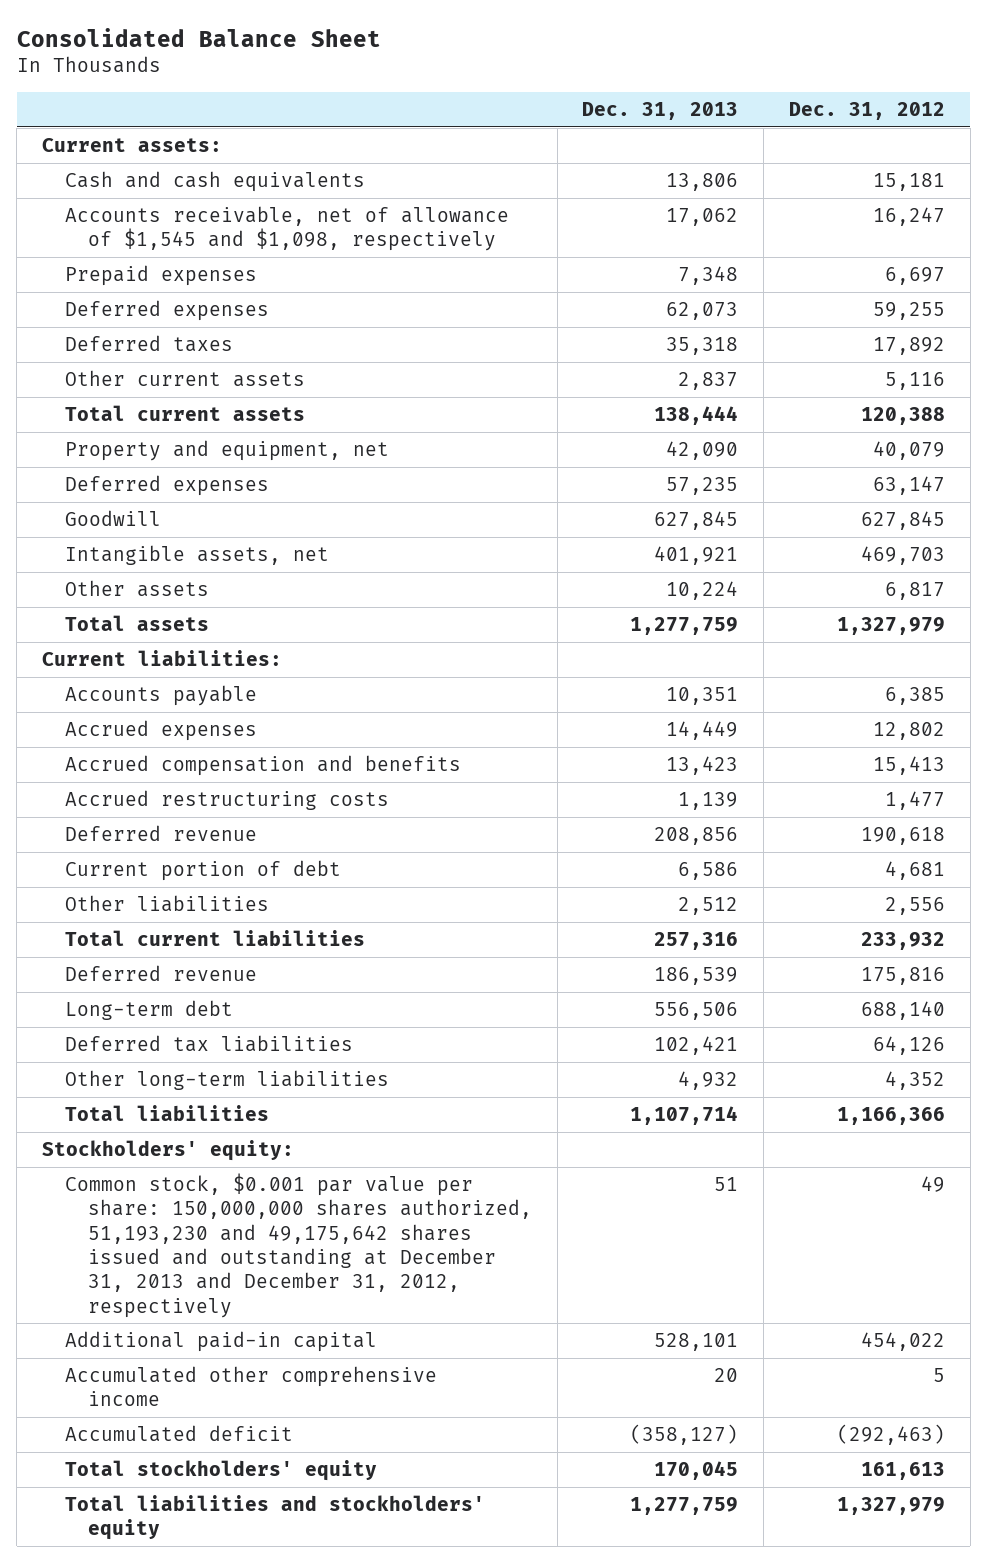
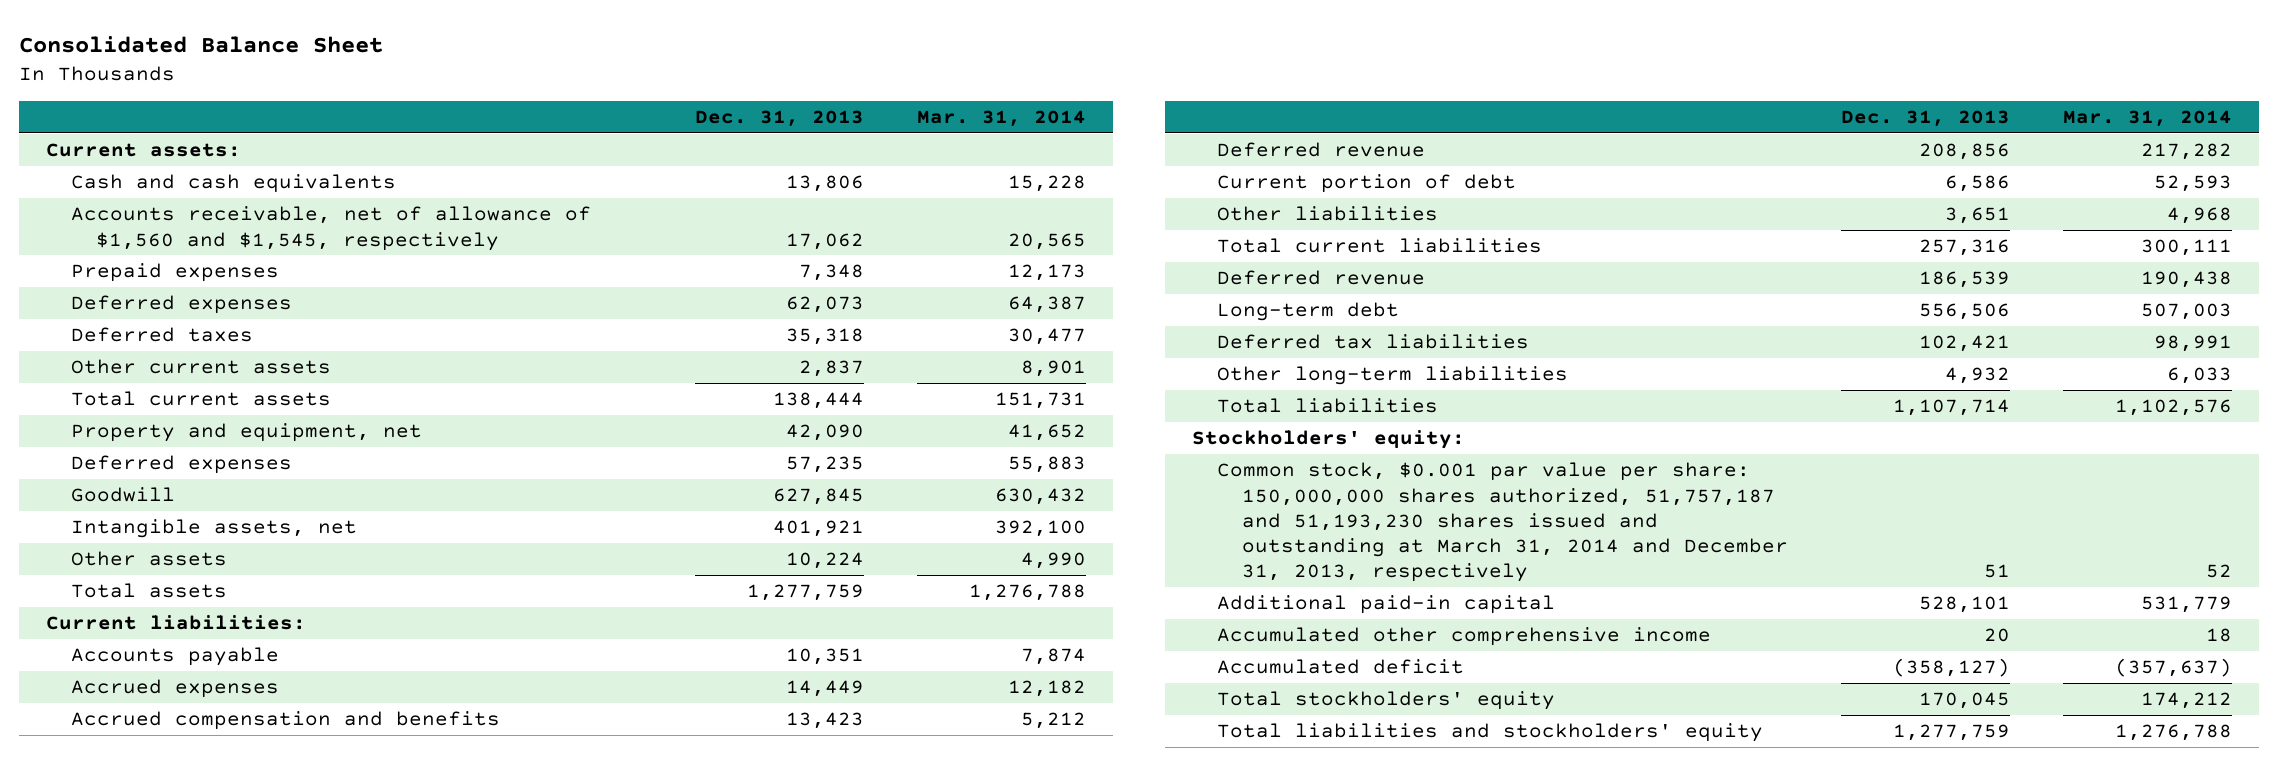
[789,101,946,120] Dec. 31, 2012 -> none
none -> [917,110,1087,128] Mar. 31, 2014
[64,206,509,252] Accounts receivable, net of allowance of $1,545 and $1,098, respectively -> [71,206,592,251] Accounts receivable, net of allowance of $1,560 and $1,545, respectively
[64,790,389,811] Accrued restructuring costs -> none
[678,897,739,916] 2,512 -> [1945,207,2011,225] 3,651
[64,1173,532,1318] Common stock, $0.001 par value per share: 150,000,000 shares authorized, 51,193,230 and 49,175,642 shares issued and outstanding at December 31, 2013 and December 31, 2012, respectively -> [1216,462,1789,583] Common stock, $0.001 par value per share: 150,000,000 shares authorized, 51,757,187 and 51,193,230 shares issued and outstanding at March 31, 2014 and December 31, 2013, respectively

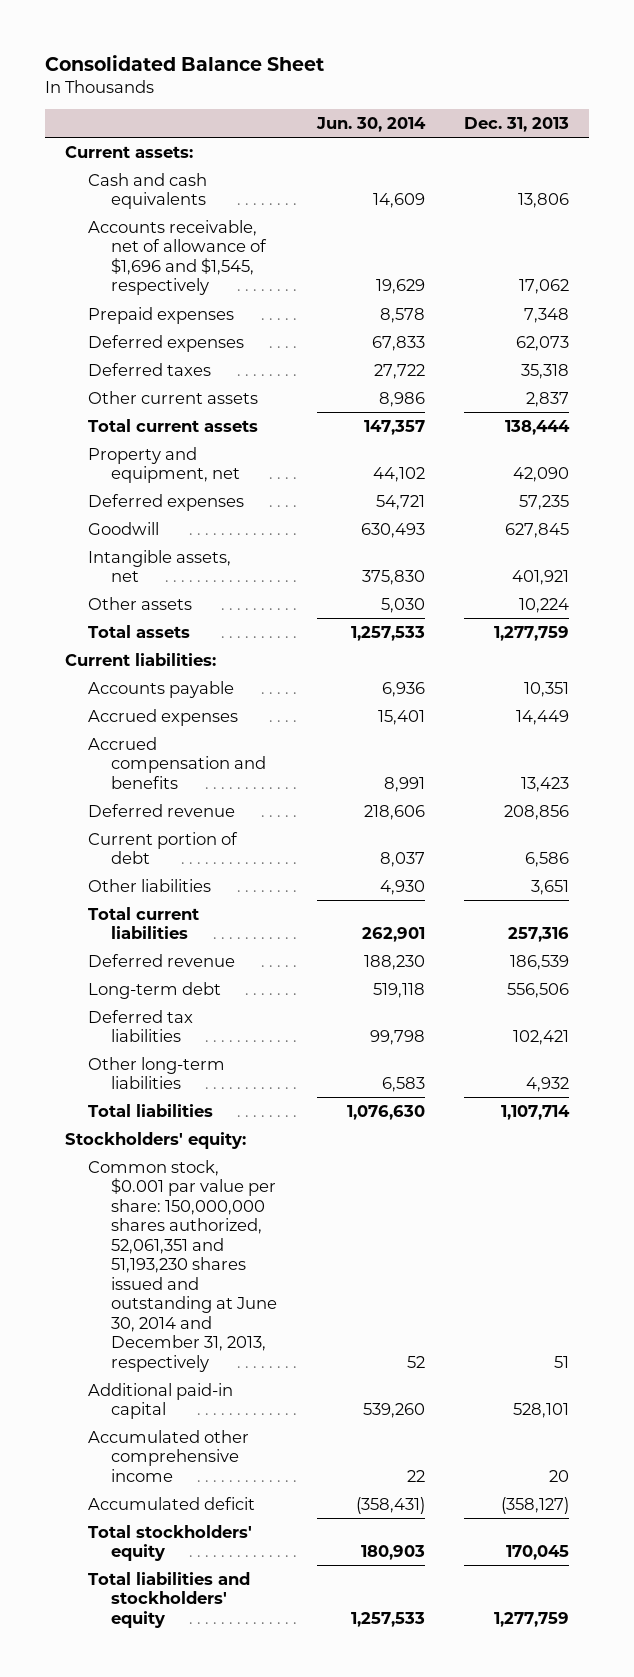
[917,110,1087,128] Mar. 31, 2014 -> none
none -> [315,117,426,133] Jun. 30, 2014
[71,206,592,251] Accounts receivable, net of allowance of $1,560 and $1,545, respectively -> [88,219,268,296] Accounts receivable, net of allowance of $1,696 and $1,545, respectively
[1216,462,1789,583] Common stock, $0.001 par value per share: 150,000,000 shares authorized, 51,757,187 and 51,193,230 shares issued and outstanding at March 31, 2014 and December 31, 2013, respectively -> [88,1159,278,1372] Common stock, $0.001 par value per share: 150,000,000 shares authorized, 52,061,351 and 51,193,230 shares issued and outstanding at June 30, 2014 and December 31, 2013, respectively

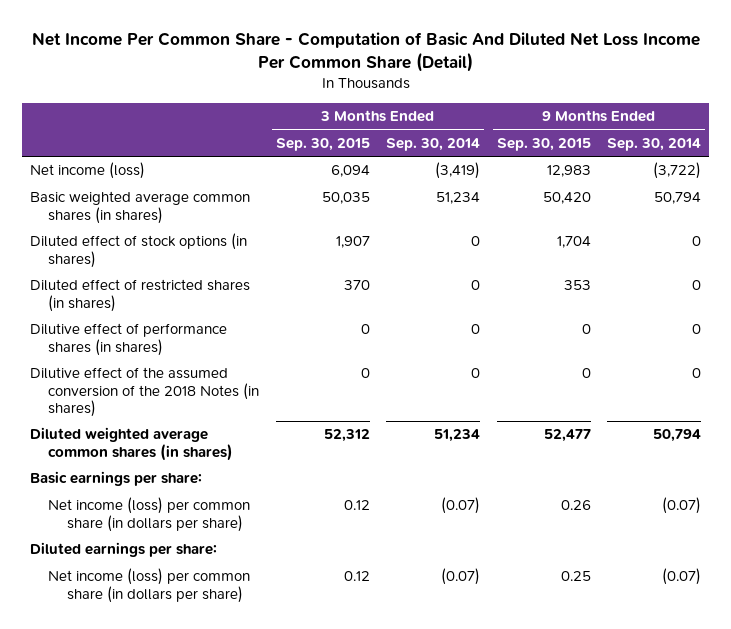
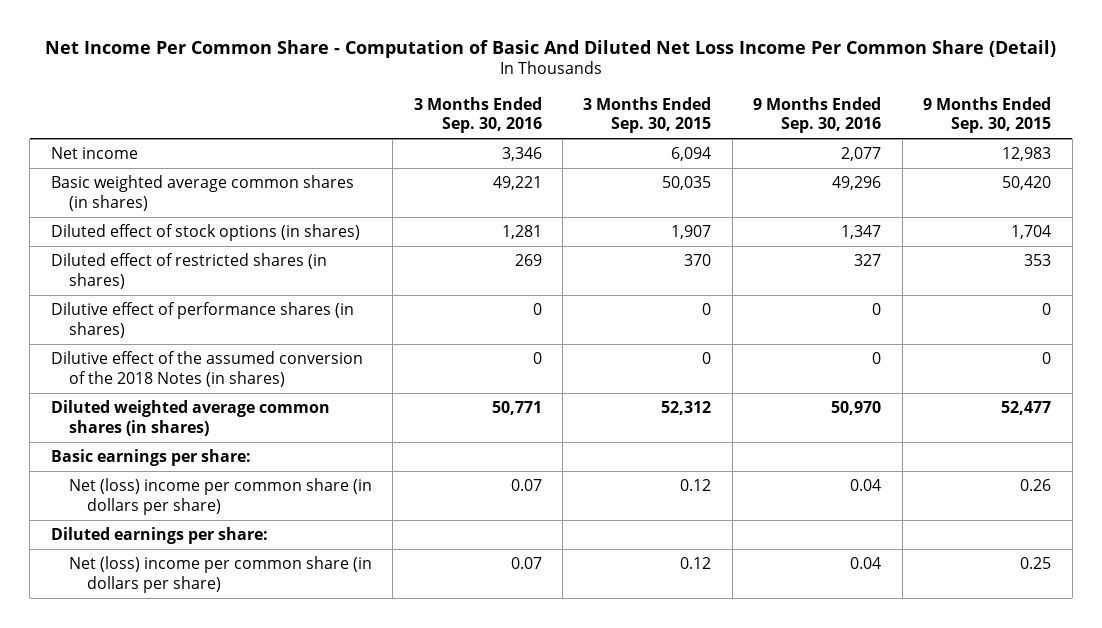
[386,137,481,151] Sep. 30, 2014 -> none
[607,137,702,151] Sep. 30, 2014 -> none
none -> [413,96,542,134] 3 Months Ended Sep. 30, 2016
none -> [753,96,882,134] 9 Months Ended Sep. 30, 2016
[30,162,146,180] Net income (loss) -> [50,146,138,159] Net income
[48,497,251,532] Net income (loss) per common share (in dollars per share) -> [68,477,372,515] Net (loss) income per common share (in dollars per share)
[48,568,251,603] Net income (loss) per common share (in dollars per share) -> [68,555,372,593] Net (loss) income per common share (in dollars per share)

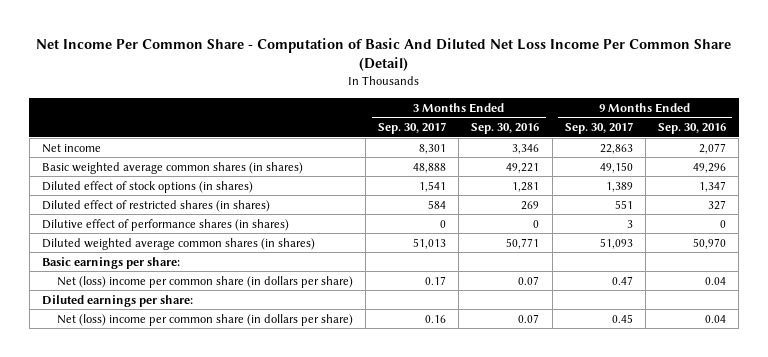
[583,96,712,134] 3 Months Ended Sep. 30, 2015 -> none
[923,96,1052,134] 9 Months Ended Sep. 30, 2015 -> none
none -> [378,122,447,135] Sep. 30, 2017
none -> [564,122,633,135] Sep. 30, 2017
[50,350,363,387] Dilutive effect of the assumed conversion of the 2018 Notes (in shares) -> none

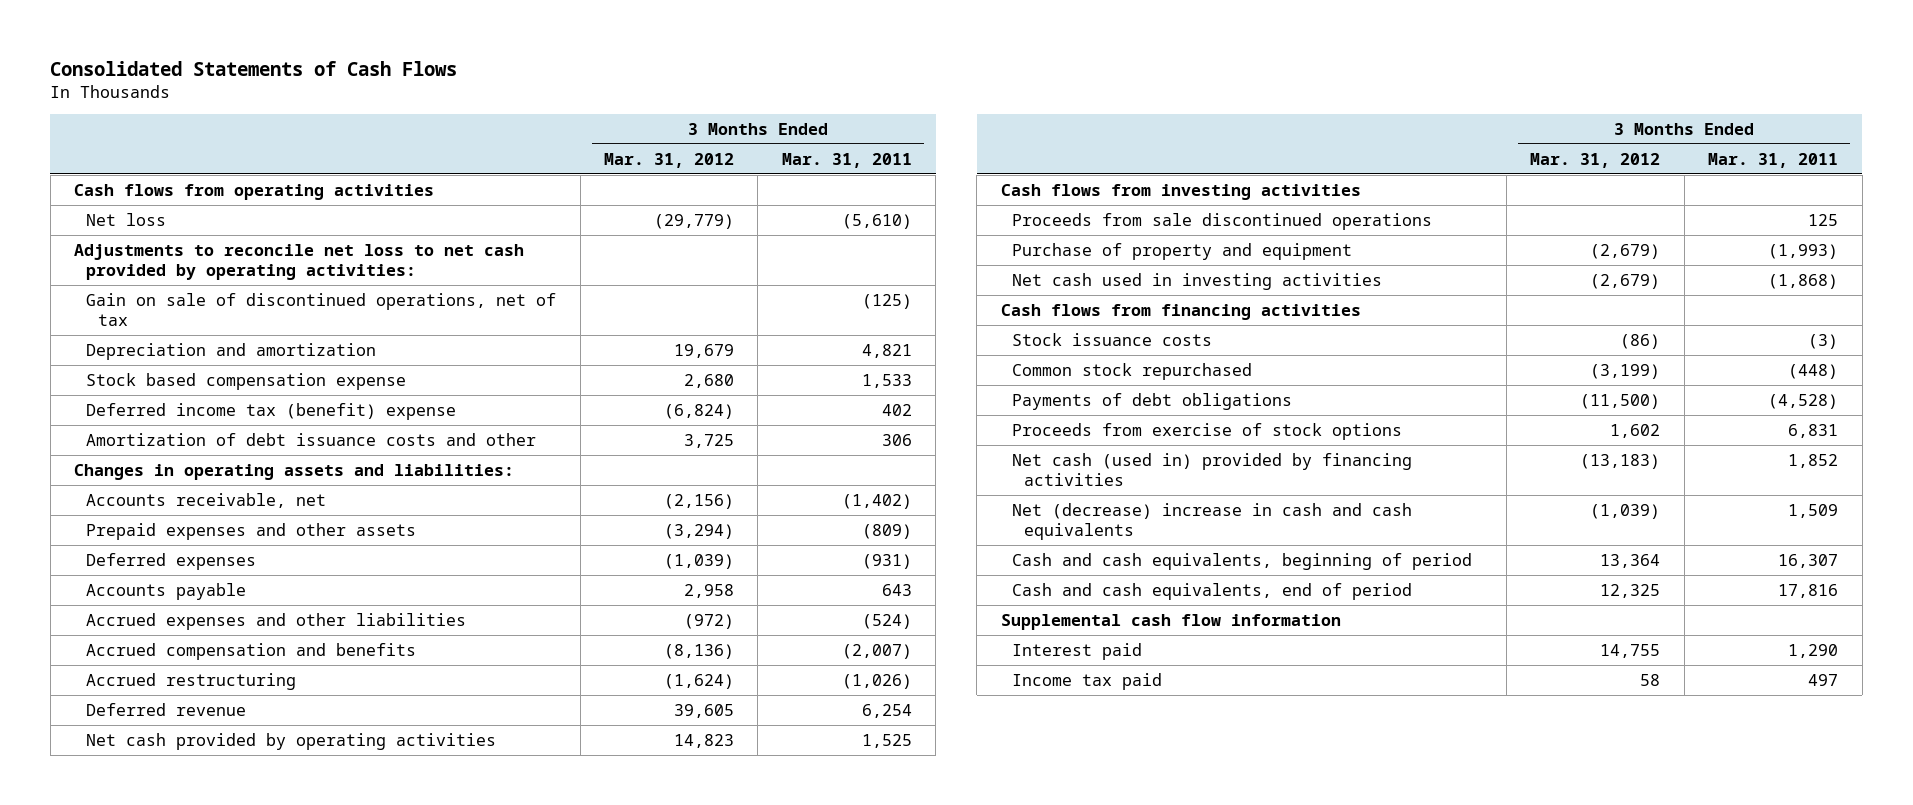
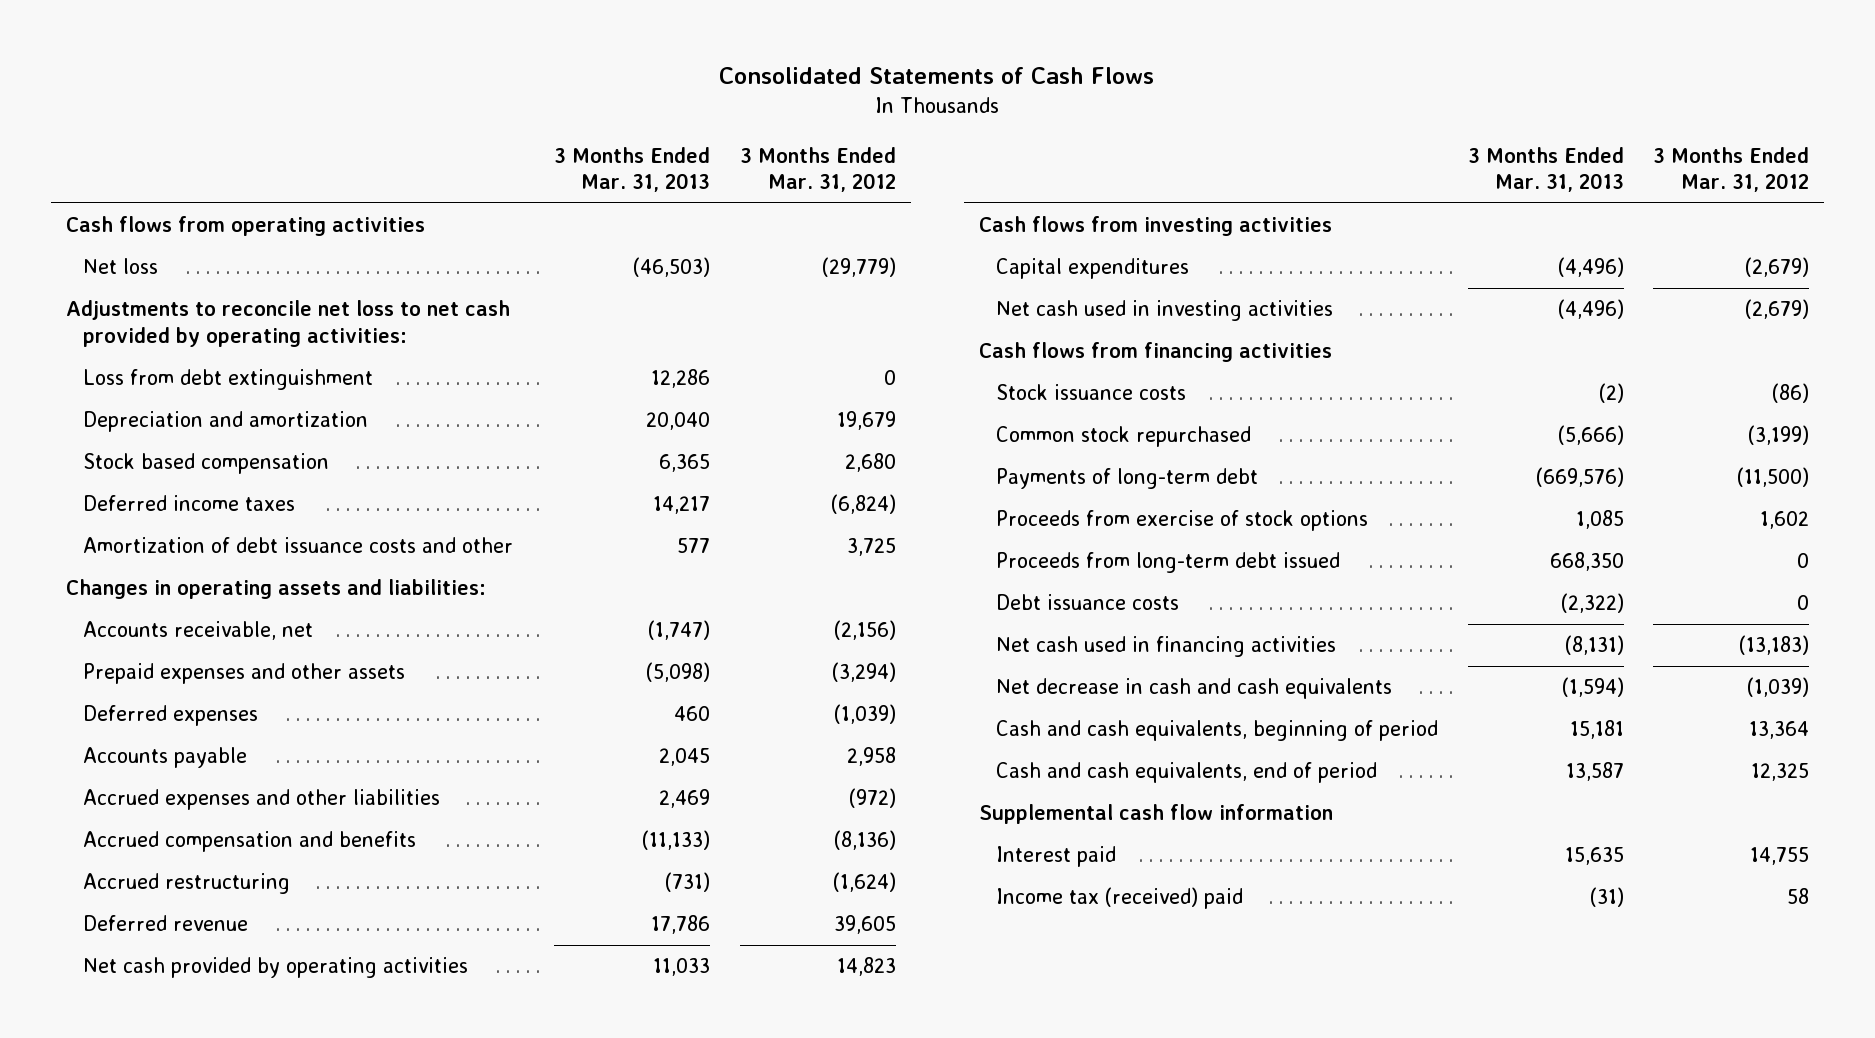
[781,152,912,168] Mar. 31, 2011 -> none
none -> [554,146,711,193] 3 Months Ended Mar. 31, 2013
[86,292,557,326] Gain on sale of discontinued operations, net of tax -> none
none -> [82,369,373,391] Loss from debt extinguishment
[86,372,407,390] Stock based compensation expense -> [82,453,329,475] Stock based compensation
[86,402,457,420] Deferred income tax (benefit) expense -> [82,495,295,512] Deferred income taxes
[1012,212,1433,230] Proceeds from sale discontinued operations -> none
[1012,242,1353,260] Purchase of property and equipment -> [996,258,1190,280] Capital expenditures
[1012,392,1293,410] Payments of debt obligations -> [996,468,1259,490] Payments of long-term debt
none -> [996,552,1341,574] Proceeds from long-term debt issued
none -> [996,594,1180,611] Debt issuance costs
[1012,452,1413,486] Net cash (used in) provided by financing activities -> [996,636,1337,658] Net cash used in financing activities
[1012,502,1413,540] Net (decrease) increase in cash and cash equivalents -> [996,678,1393,700] Net decrease in cash and cash equivalents
[1012,672,1163,690] Income tax paid -> [996,887,1244,910] Income tax (received) paid

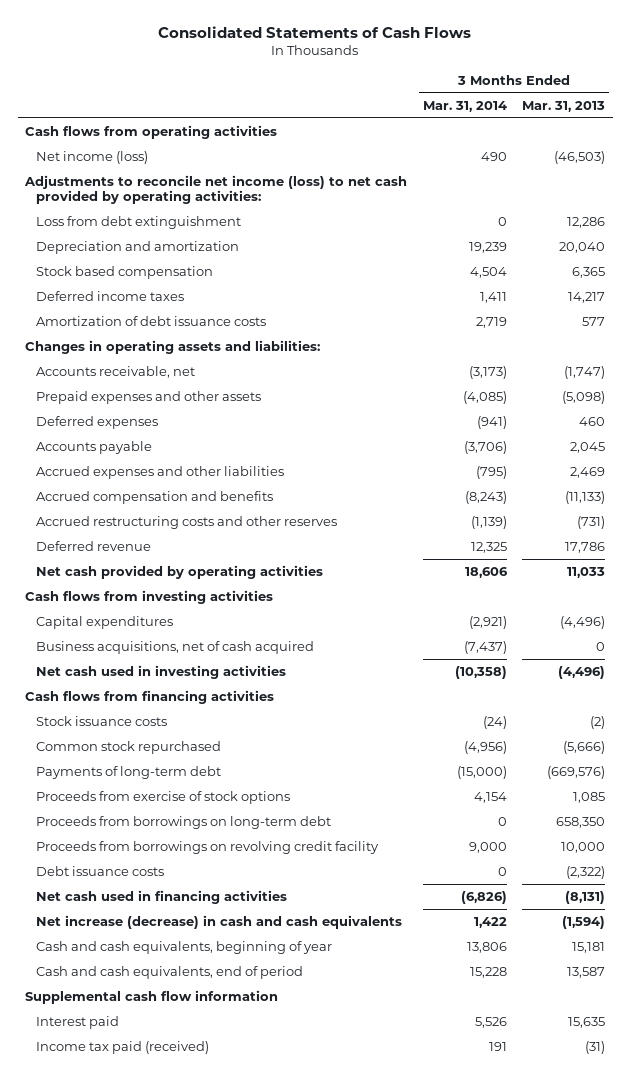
[739,146,896,193] 3 Months Ended Mar. 31, 2012 -> none
none -> [422,100,507,112] Mar. 31, 2014
[82,258,158,275] Net loss -> [36,150,149,164] Net income (loss)
[65,300,510,347] Adjustments to reconcile net loss to net cash provided by operating activities: -> [24,174,408,205] Adjustments to reconcile net income (loss) to net cash provided by operating activities:
[82,537,513,554] Amortization of debt issuance costs and other -> [36,315,267,326] Amortization of debt issuance costs
[82,873,290,895] Accrued restructuring -> [36,515,338,529] Accrued restructuring costs and other reserves
none -> [36,640,315,654] Business acquisitions, net of cash acquired
[996,552,1341,574] Proceeds from long-term debt issued -> [36,815,332,829] Proceeds from borrowings on long-term debt
[1549,552,1624,572] 668,350 -> [556,816,606,828] 658,350
none -> [36,840,380,854] Proceeds from borrowings on revolving credit facility
[996,678,1393,700] Net decrease in cash and cash equivalents -> [36,914,403,929] Net increase (decrease) in cash and cash equivalents
[996,720,1439,742] Cash and cash equivalents, beginning of period -> [36,940,333,954] Cash and cash equivalents, beginning of year
[996,887,1244,910] Income tax (received) paid -> [36,1040,210,1054] Income tax paid (received)

